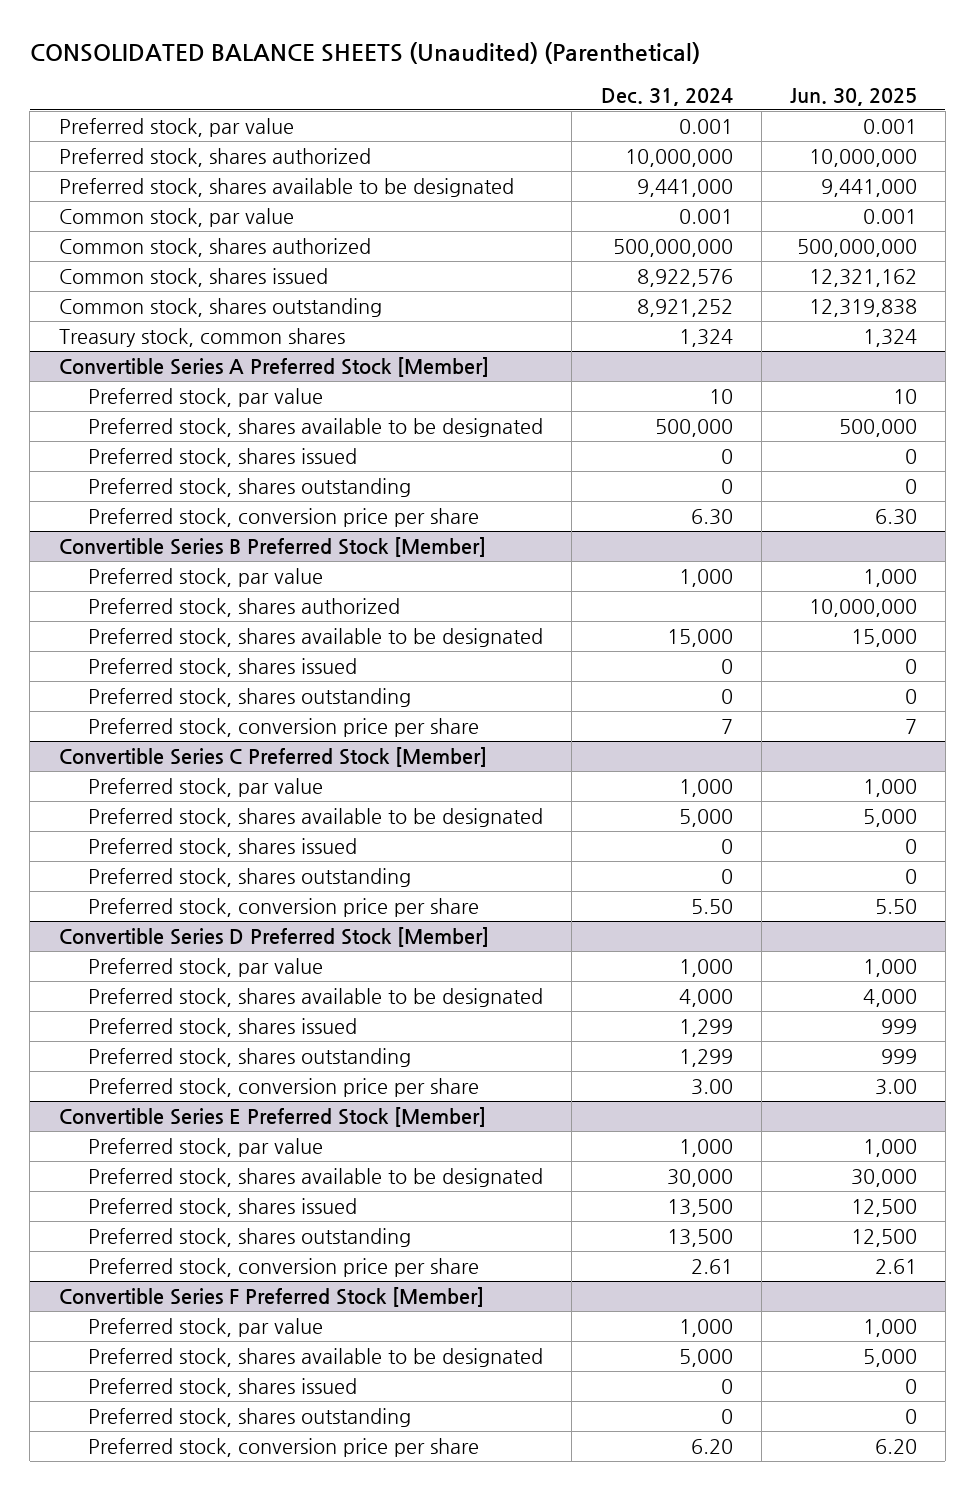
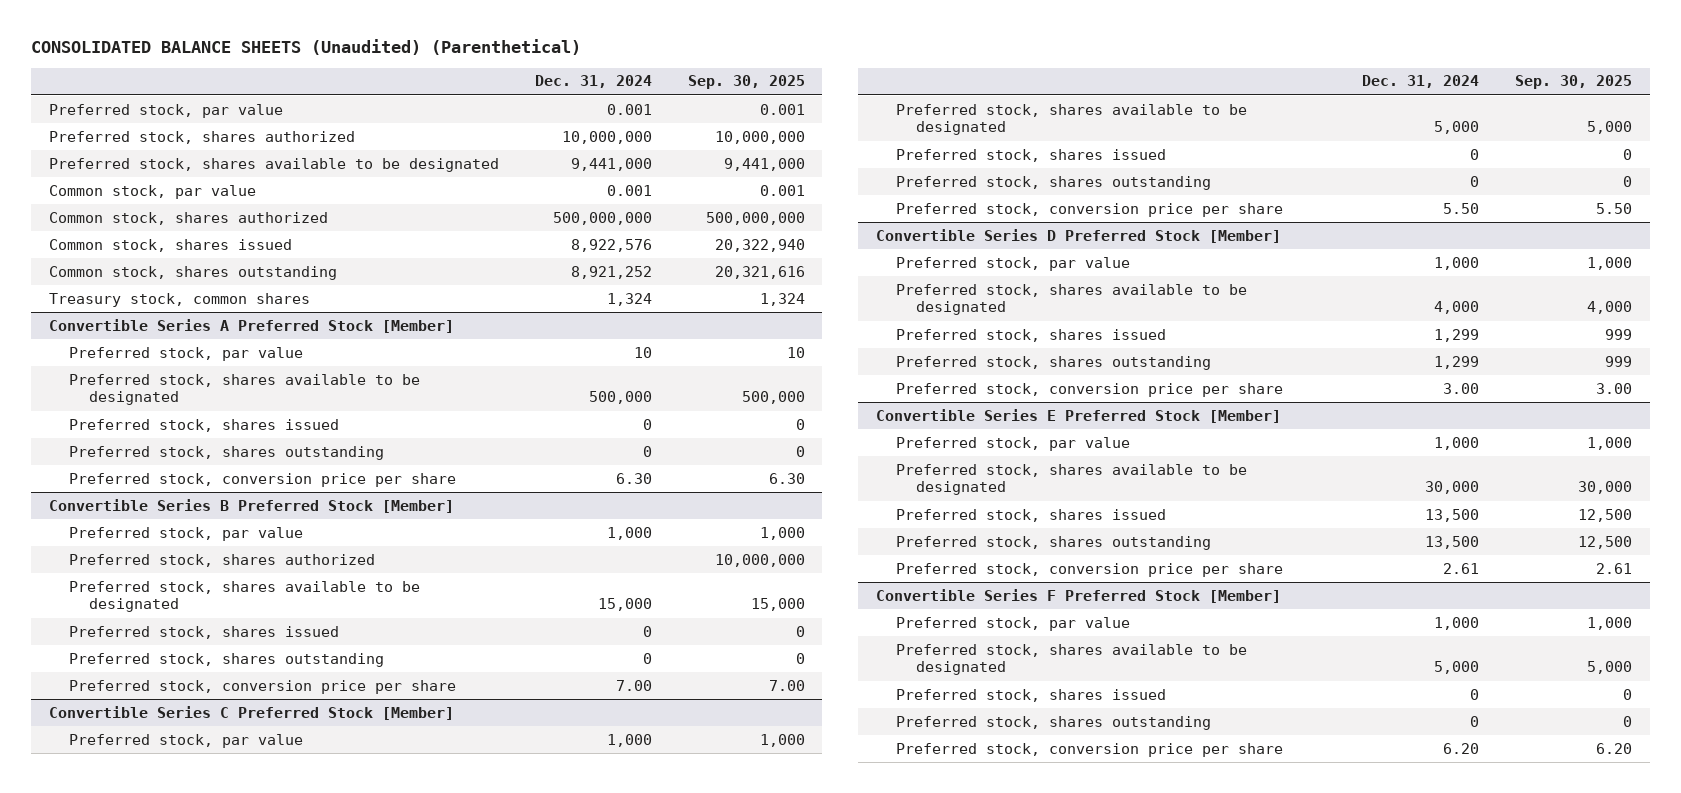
[789,87,917,106] Jun. 30, 2025 -> none
none -> [687,75,805,90] Sep. 30, 2025
[720,718,733,734] 7 -> [615,679,652,691] 7.00

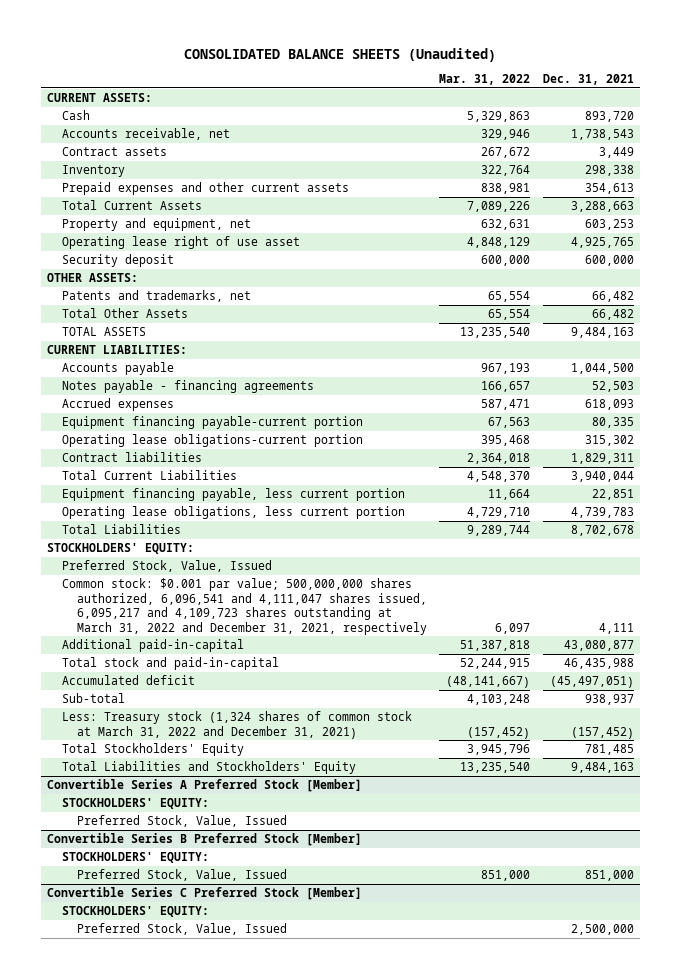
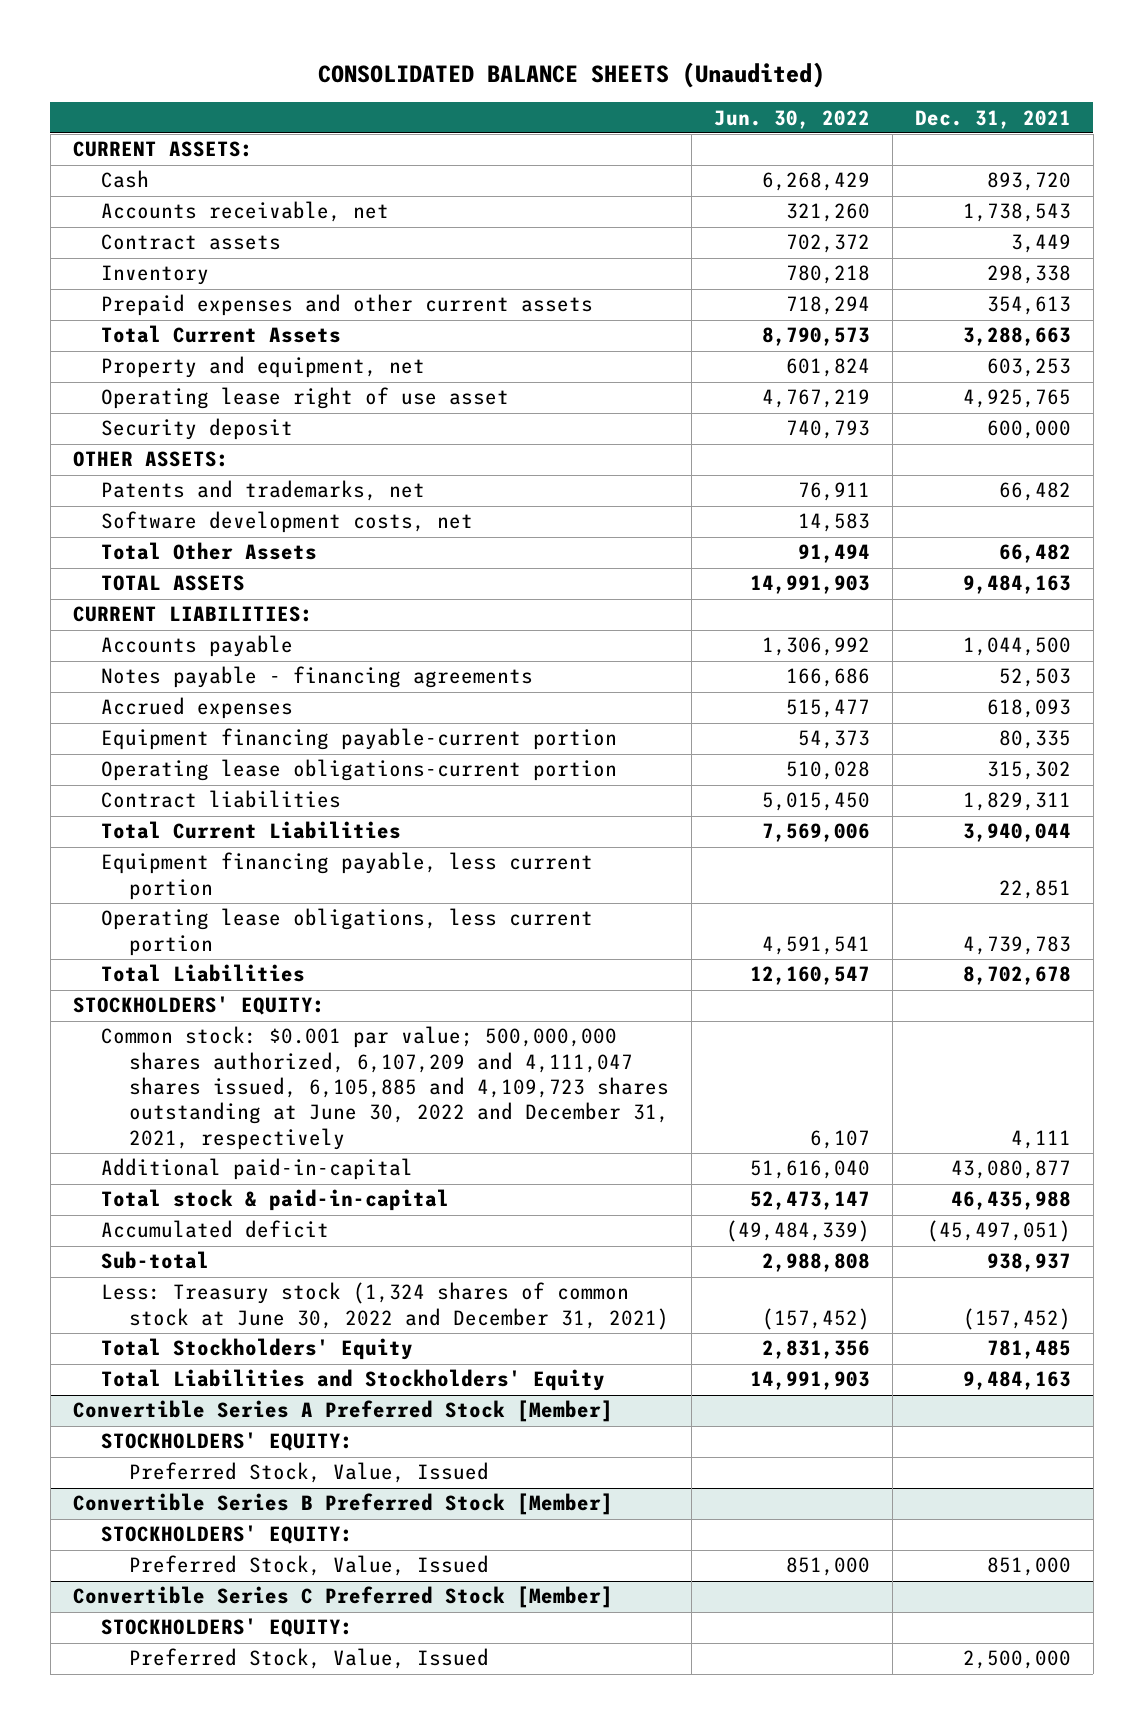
[439,74,531,86] Mar. 31, 2022 -> none
none -> [713,109,870,129] Jun. 30, 2022
none -> [100,511,473,534] Software development costs, net
[61,559,272,572] Preferred Stock, Value, Issued -> none
[61,577,427,635] Common stock: $0.001 par value; 500,000,000 shares authorized, 6,096,541 and 4,111,047 shares issued, 6,095,217 and 4,109,723 shares outstanding at March 31, 2022 and December 31, 2021, respectively -> [100,1026,669,1150] Common stock: $0.001 par value; 500,000,000 shares authorized, 6,107,209 and 4,111,047 shares issued, 6,105,885 and 4,109,723 shares outstanding at June 30, 2022 and December 31, 2021, respectively
[61,656,279,670] Total stock and paid-in-capital -> [100,1189,449,1212] Total stock & paid-in-capital
[61,710,412,739] Less: Treasury stock (1,324 shares of common stock at March 31, 2022 and December 31, 2021) -> [100,1282,669,1330] Less: Treasury stock (1,324 shares of common stock at June 30, 2022 and December 31, 2021)

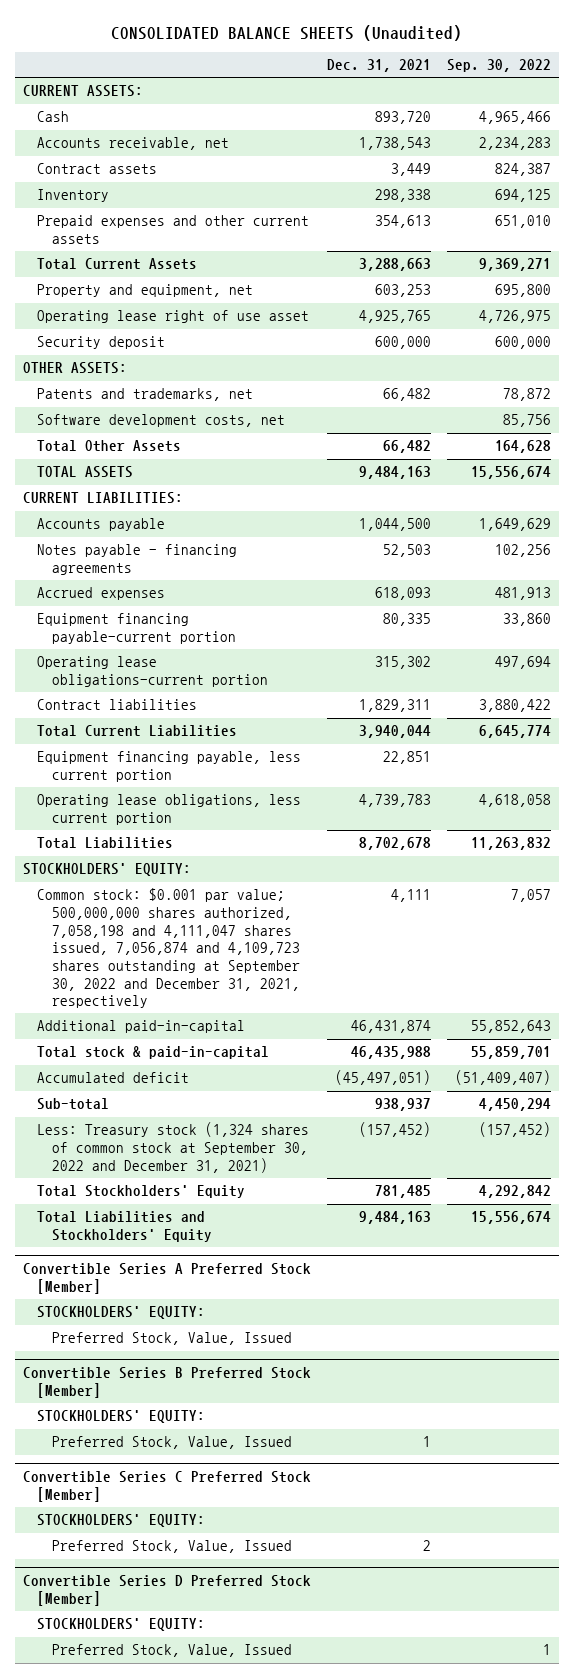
[713,109,870,129] Jun. 30, 2022 -> none
none -> [446,59,551,73] Sep. 30, 2022
[100,1026,669,1150] Common stock: $0.001 par value; 500,000,000 shares authorized, 6,107,209 and 4,111,047 shares issued, 6,105,885 and 4,109,723 shares outstanding at June 30, 2022 and December 31, 2021, respectively -> [37,888,300,1009] Common stock: $0.001 par value; 500,000,000 shares authorized, 7,058,198 and 4,111,047 shares issued, 7,056,874 and 4,109,723 shares outstanding at September 30, 2022 and December 31, 2021, respectively
[950,1160,1071,1180] 43,080,877 -> [350,1020,431,1034] 46,431,874
[100,1282,669,1330] Less: Treasury stock (1,324 shares of common stock at June 30, 2022 and December 31, 2021) -> [37,1122,310,1173] Less: Treasury stock (1,324 shares of common stock at September 30, 2022 and December 31, 2021)
[986,1557,1071,1577] 851,000 -> [422,1436,431,1448] 1
[962,1650,1071,1670] 2,500,000 -> [422,1540,431,1552] 2
none -> [23,1575,312,1606] Convertible Series D Preferred Stock [Member]
none -> [37,1618,206,1632] STOCKHOLDERS' EQUITY:
none -> [51,1644,292,1658] Preferred Stock, Value, Issued

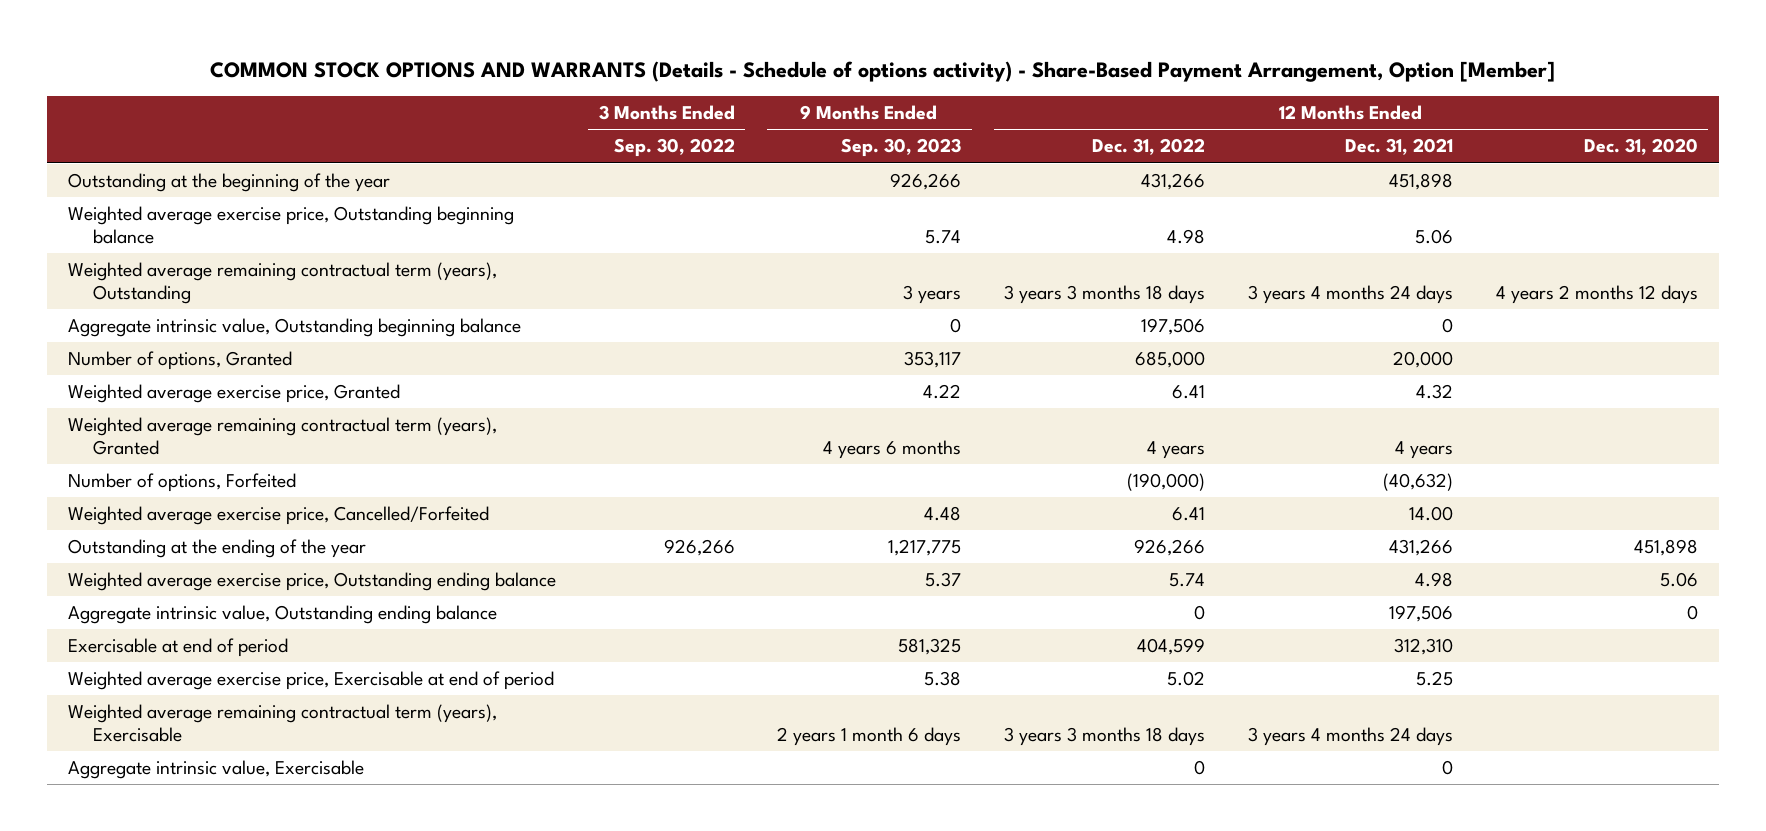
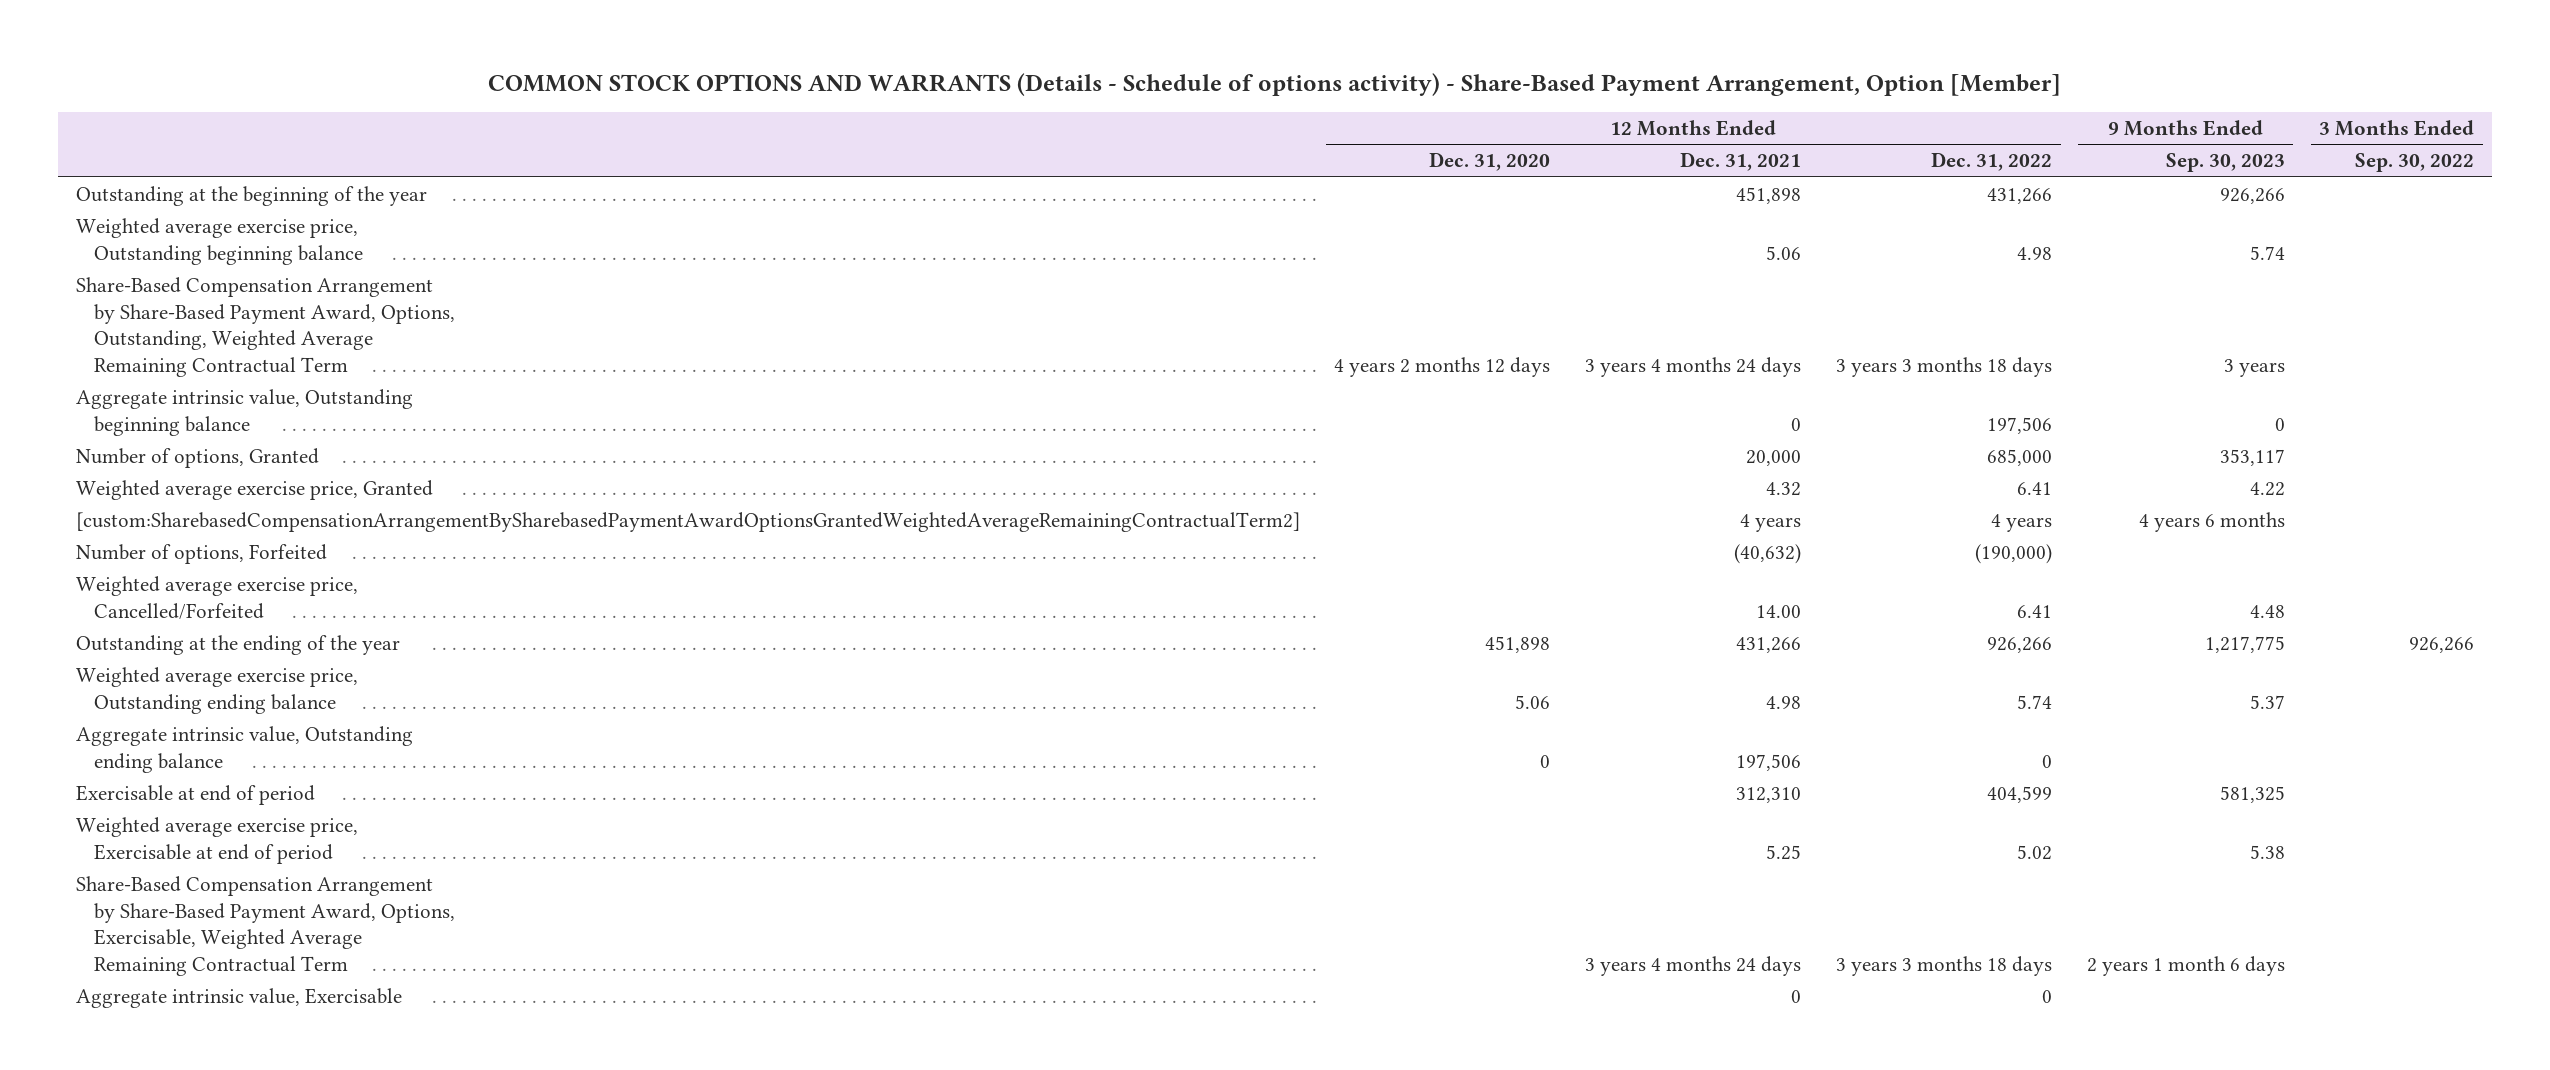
[67,262,497,304] Weighted average remaining contractual term (years), Outstanding -> [75,276,456,377] Share-Based Compensation Arrangement by Share-Based Payment Award, Options, Outstanding, Weighted Average Remaining Contractual Term
[67,417,497,455] Weighted average remaining contractual term (years), Granted -> [75,511,1300,532] [custom:SharebasedCompensationArrangementBySharebasedPaymentAwardOptionsGrantedWeightedAverageRemainingContractualTerm2]
[67,704,497,742] Weighted average remaining contractual term (years), Exercisable -> [75,875,456,976] Share-Based Compensation Arrangement by Share-Based Payment Award, Options, Exercisable, Weighted Average Remaining Contractual Term

